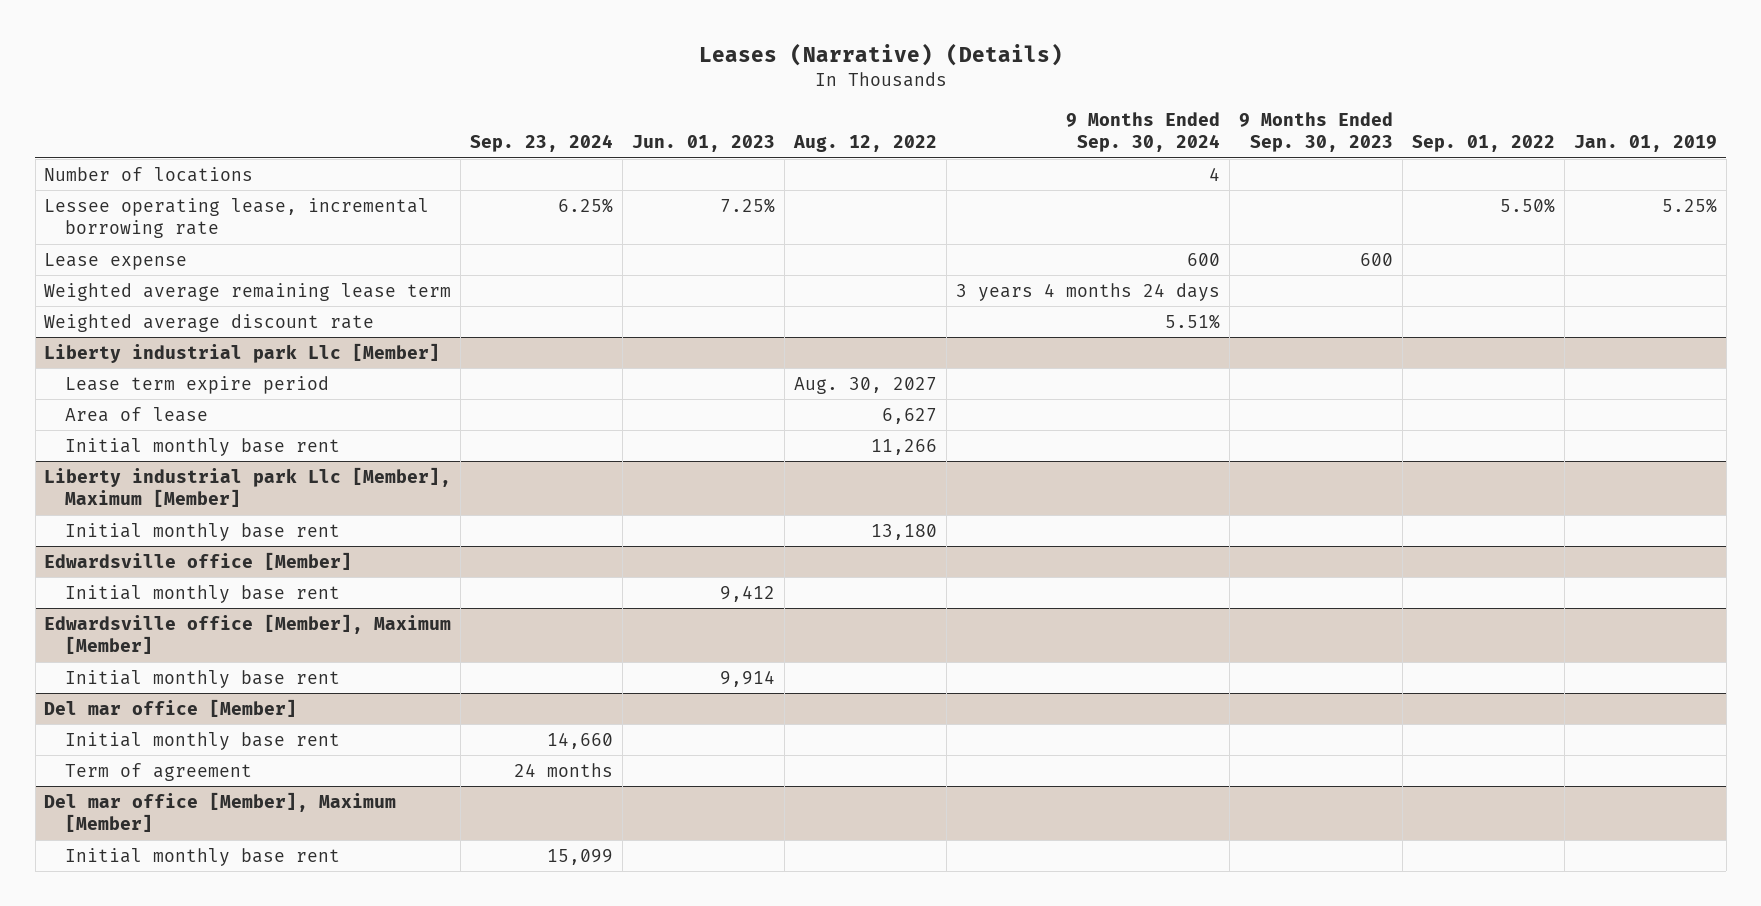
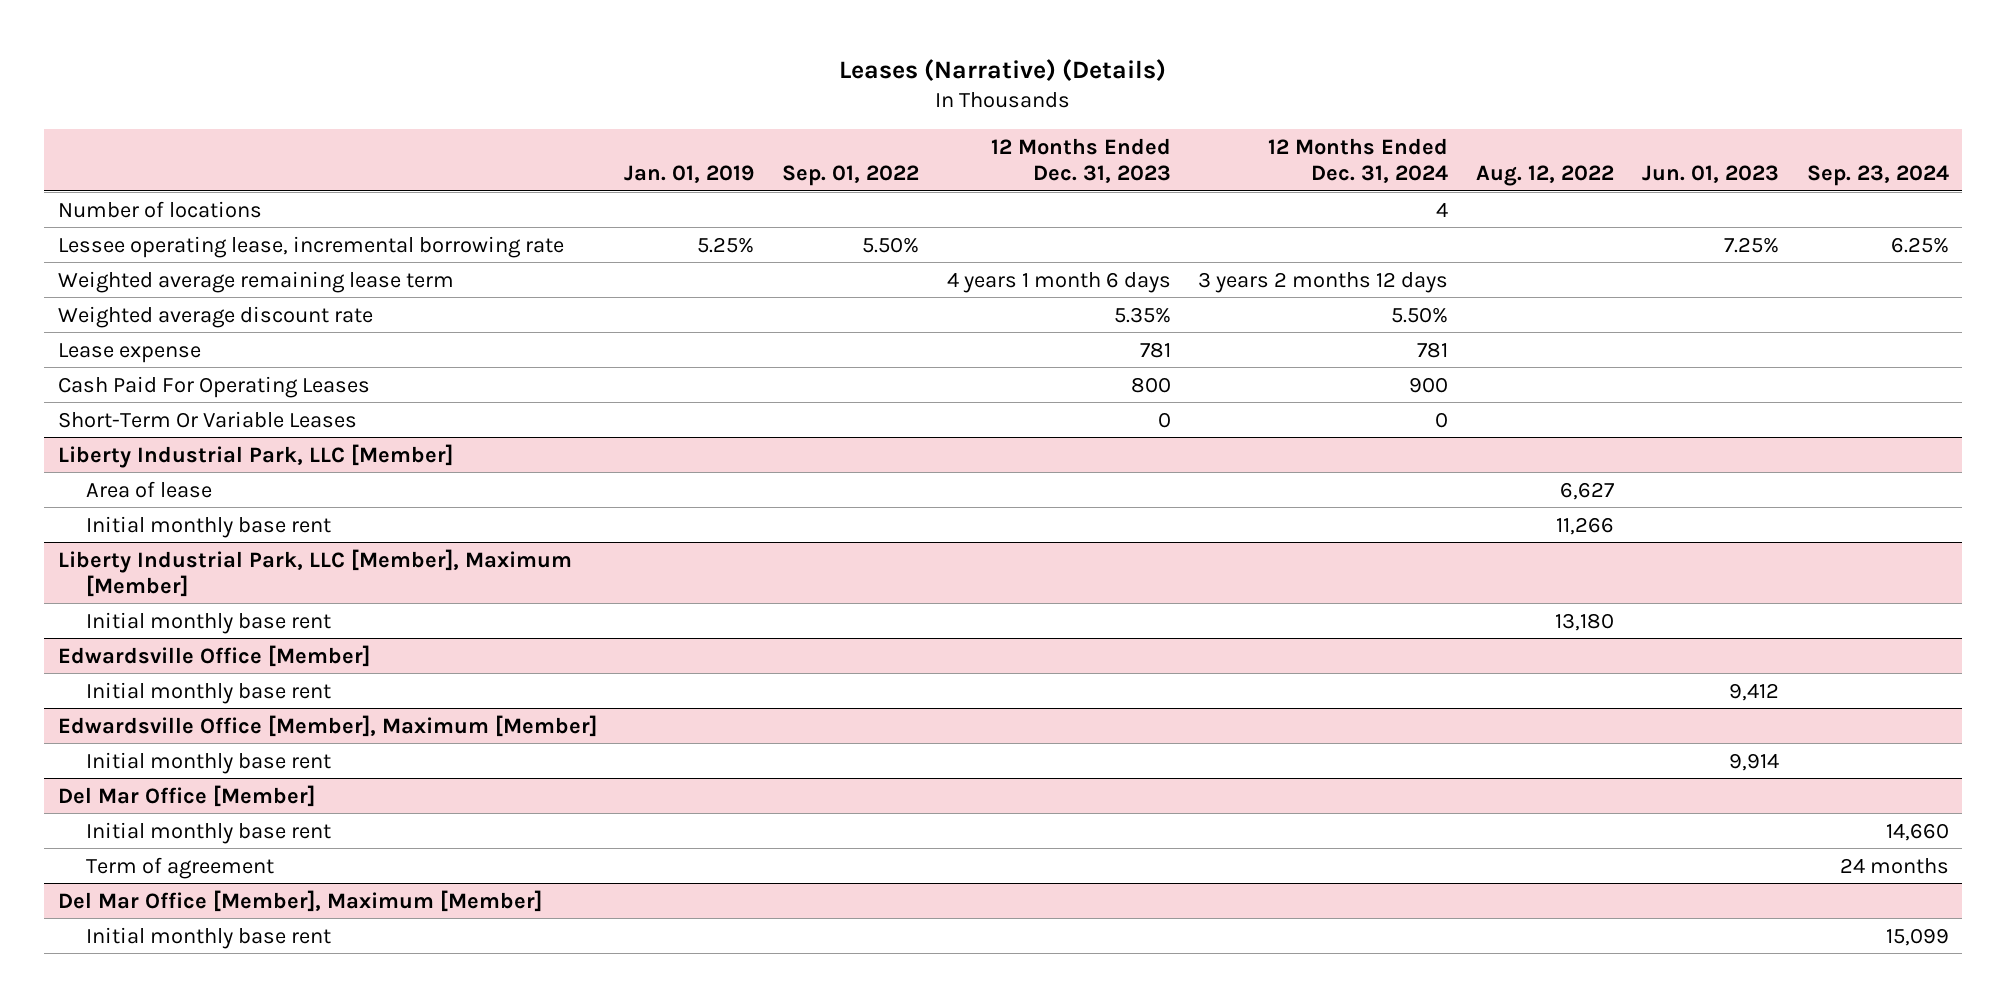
[1066,111,1221,153] 9 Months Ended Sep. 30, 2024 -> none
[1239,111,1394,153] 9 Months Ended Sep. 30, 2023 -> none
none -> [990,137,1171,183] 12 Months Ended Dec. 31, 2023
none -> [1268,137,1449,183] 12 Months Ended Dec. 31, 2024
[64,375,329,394] Lease term expire period -> none
[44,252,188,270] Lease expense -> [57,342,201,363] Lease expense
none -> [57,375,370,398] Cash Paid For Operating Leases
none -> [57,410,357,428] Short-Term Or Variable Leases
[44,342,441,363] Liberty industrial park Llc [Member] -> [57,443,453,468] Liberty Industrial Park, LLC [Member]
[44,466,452,508] Liberty industrial park Llc [Member], Maximum [Member] -> [57,548,572,597] Liberty Industrial Park, LLC [Member], Maximum [Member]
[44,551,353,570] Edwardsville office [Member] -> [57,644,370,667] Edwardsville Office [Member]
[44,613,452,655] Edwardsville office [Member], Maximum [Member] -> [57,714,597,737] Edwardsville Office [Member], Maximum [Member]
[44,698,298,717] Del mar office [Member] -> [57,784,315,807] Del Mar Office [Member]
[44,791,397,833] Del mar office [Member], Maximum [Member] -> [57,889,542,912] Del Mar Office [Member], Maximum [Member]

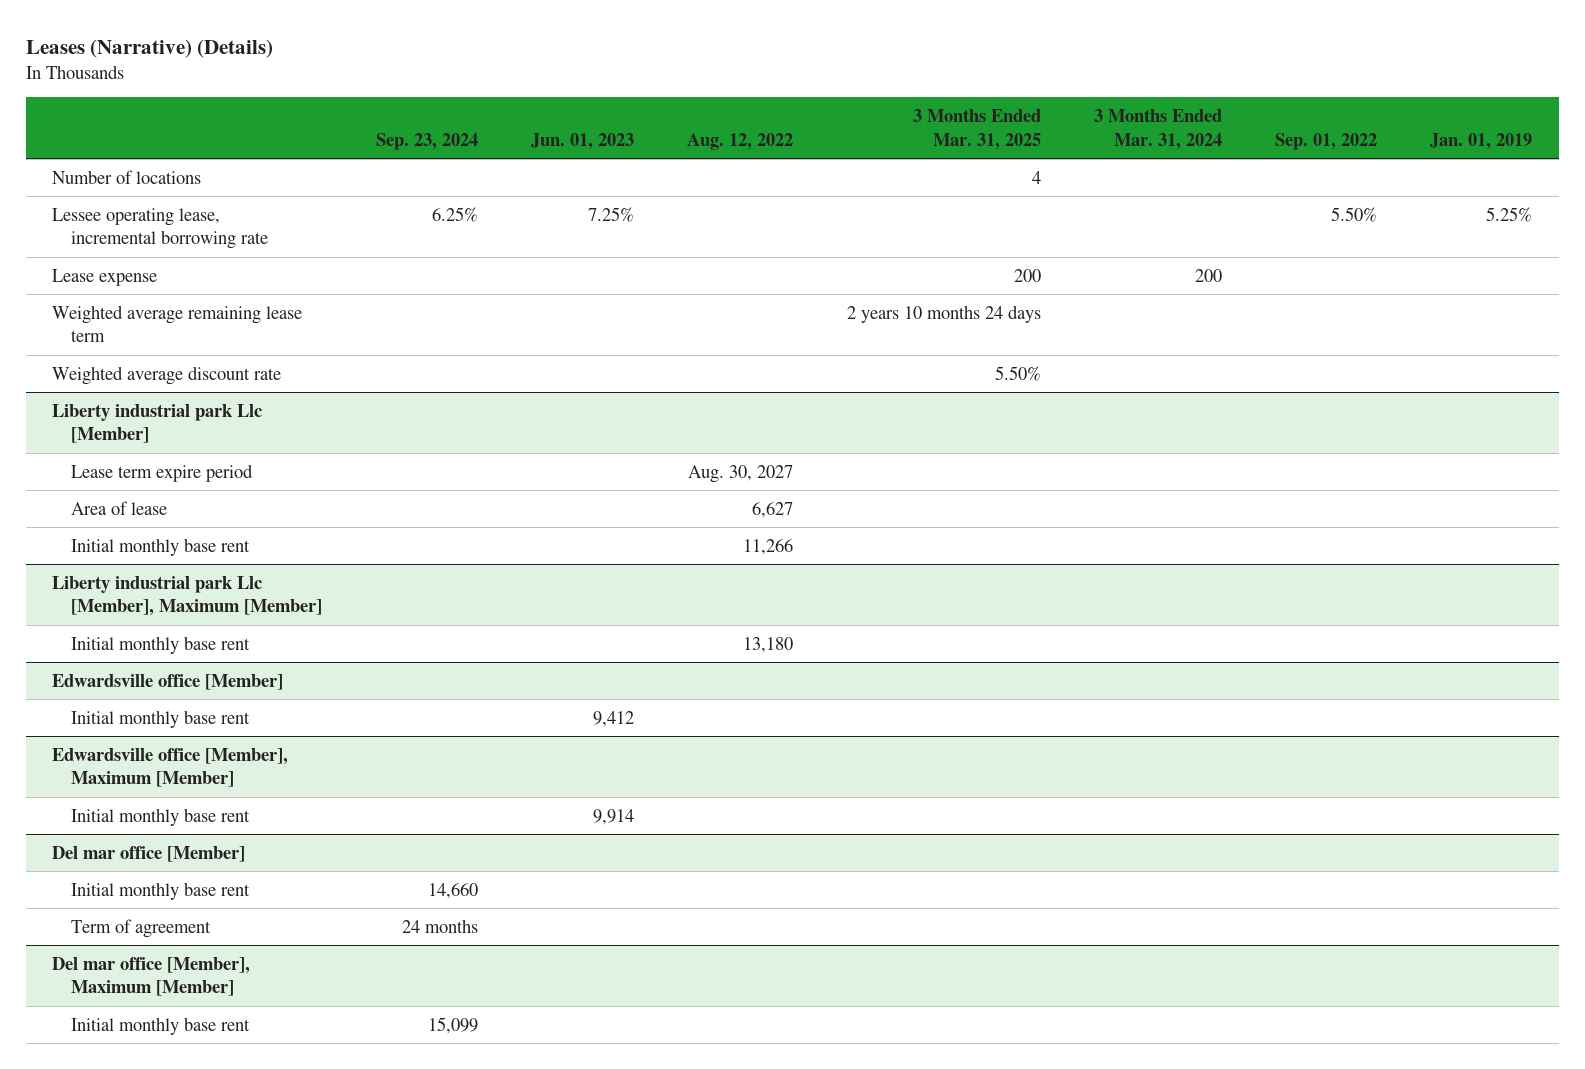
[990,137,1171,183] 12 Months Ended Dec. 31, 2023 -> none
[1268,137,1449,183] 12 Months Ended Dec. 31, 2024 -> none
none -> [912,108,1041,150] 3 Months Ended Mar. 31, 2025
none -> [1093,108,1222,150] 3 Months Ended Mar. 31, 2024
[57,342,201,363] Lease expense -> [52,268,158,286] Lease expense
[57,375,370,398] Cash Paid For Operating Leases -> none
[57,410,357,428] Short-Term Or Variable Leases -> none
[57,443,453,468] Liberty Industrial Park, LLC [Member] -> [52,403,263,444] Liberty industrial park Llc [Member]
none -> [71,463,254,482] Lease term expire period
[57,548,572,597] Liberty Industrial Park, LLC [Member], Maximum [Member] -> [52,575,323,617] Liberty industrial park Llc [Member], Maximum [Member]
[57,644,370,667] Edwardsville Office [Member] -> [52,673,284,690] Edwardsville office [Member]
[57,714,597,737] Edwardsville Office [Member], Maximum [Member] -> [52,747,289,788] Edwardsville office [Member], Maximum [Member]
[57,784,315,807] Del Mar Office [Member] -> [52,845,246,862] Del mar office [Member]
[57,889,542,912] Del Mar Office [Member], Maximum [Member] -> [52,956,251,997] Del mar office [Member], Maximum [Member]

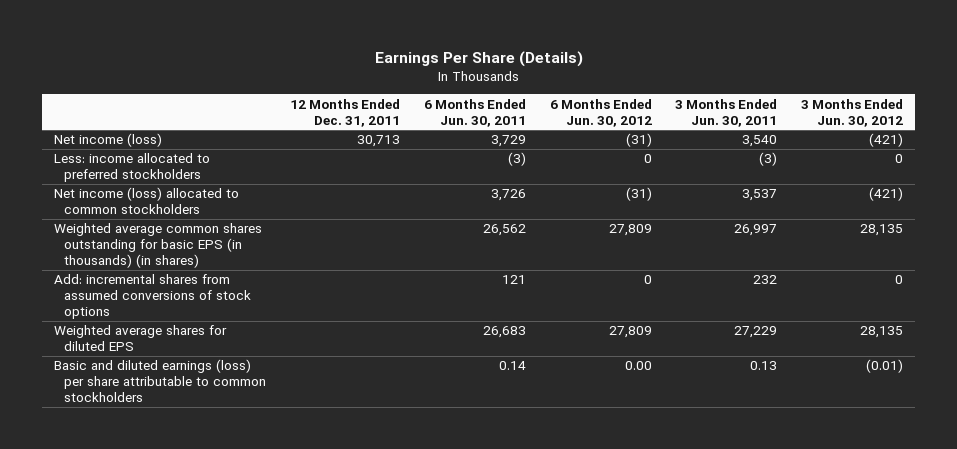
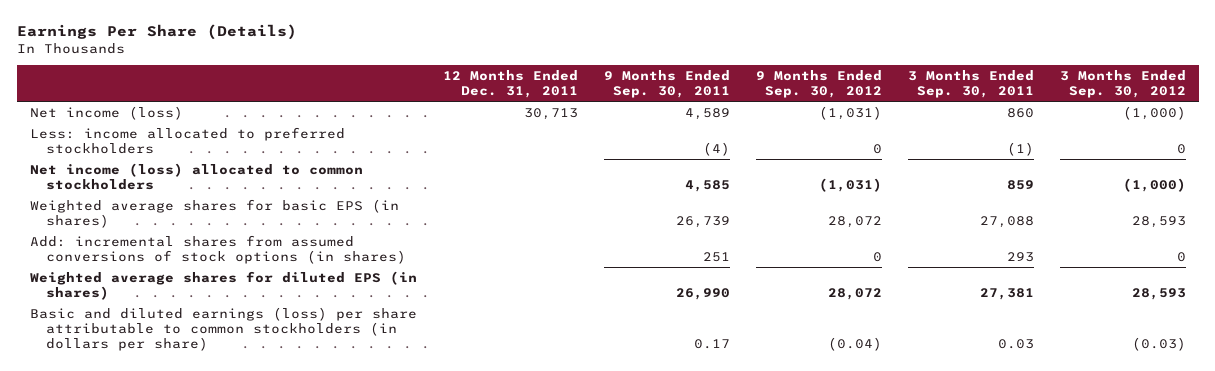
[423,98,526,127] 6 Months Ended Jun. 30, 2011 -> none
[549,98,652,127] 6 Months Ended Jun. 30, 2012 -> none
[675,98,778,127] 3 Months Ended Jun. 30, 2011 -> none
[801,98,904,127] 3 Months Ended Jun. 30, 2012 -> none
none -> [603,70,730,98] 9 Months Ended Sep. 30, 2011
none -> [755,70,882,98] 9 Months Ended Sep. 30, 2012
none -> [907,70,1034,98] 3 Months Ended Sep. 30, 2011
none -> [1059,70,1186,98] 3 Months Ended Sep. 30, 2012
[54,223,263,268] Weighted average common shares outstanding for basic EPS (in thousands) (in shares) -> [29,199,399,228] Weighted average shares for basic EPS (in shares)
[54,274,252,319] Add: incremental shares from assumed conversions of stock options -> [29,235,406,264] Add: incremental shares from assumed conversions of stock options (in shares)
[54,325,228,352] Weighted average shares for diluted EPS -> [29,271,417,300] Weighted average shares for diluted EPS (in shares)
[54,359,267,402] Basic and diluted earnings (loss) per share attributable to common stockholders -> [29,307,417,351] Basic and diluted earnings (loss) per share attributable to common stockholders (in dollars per share)

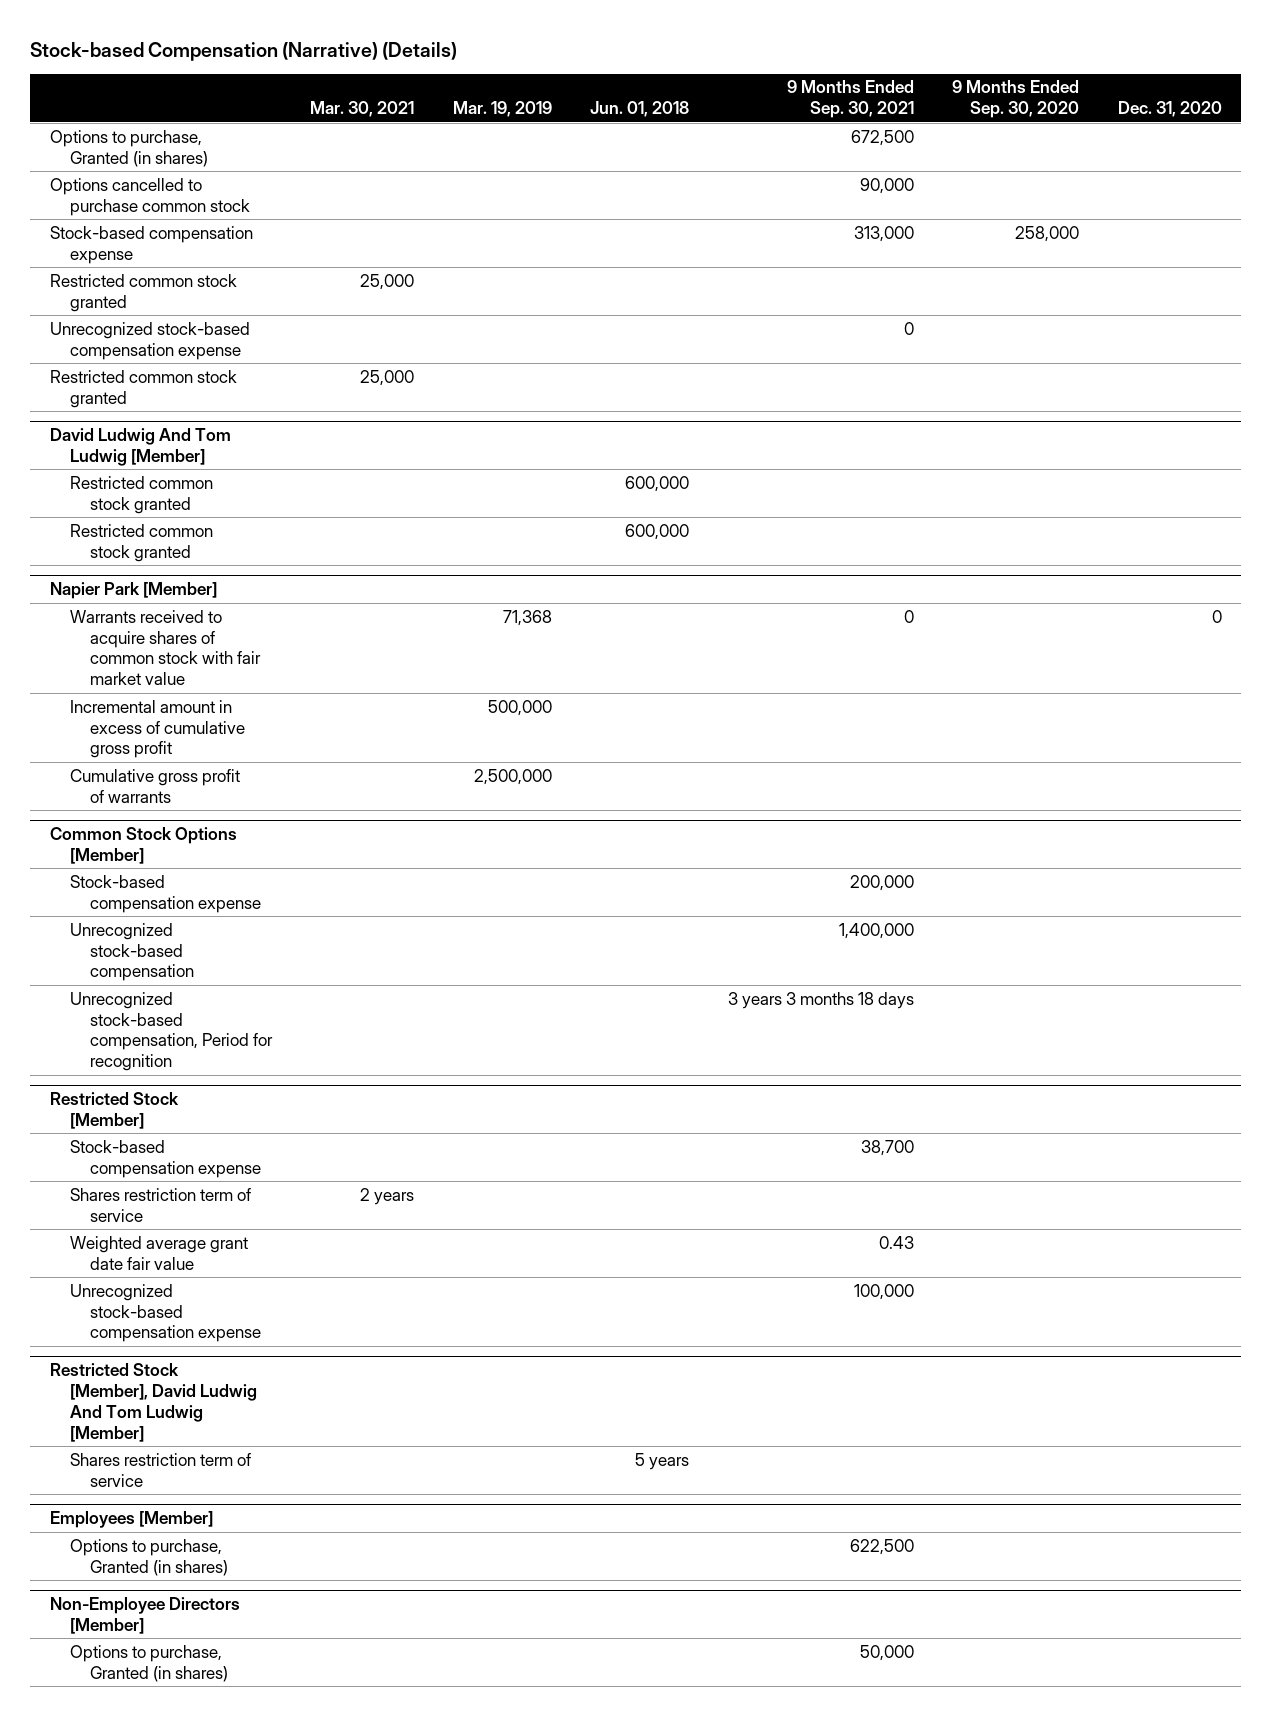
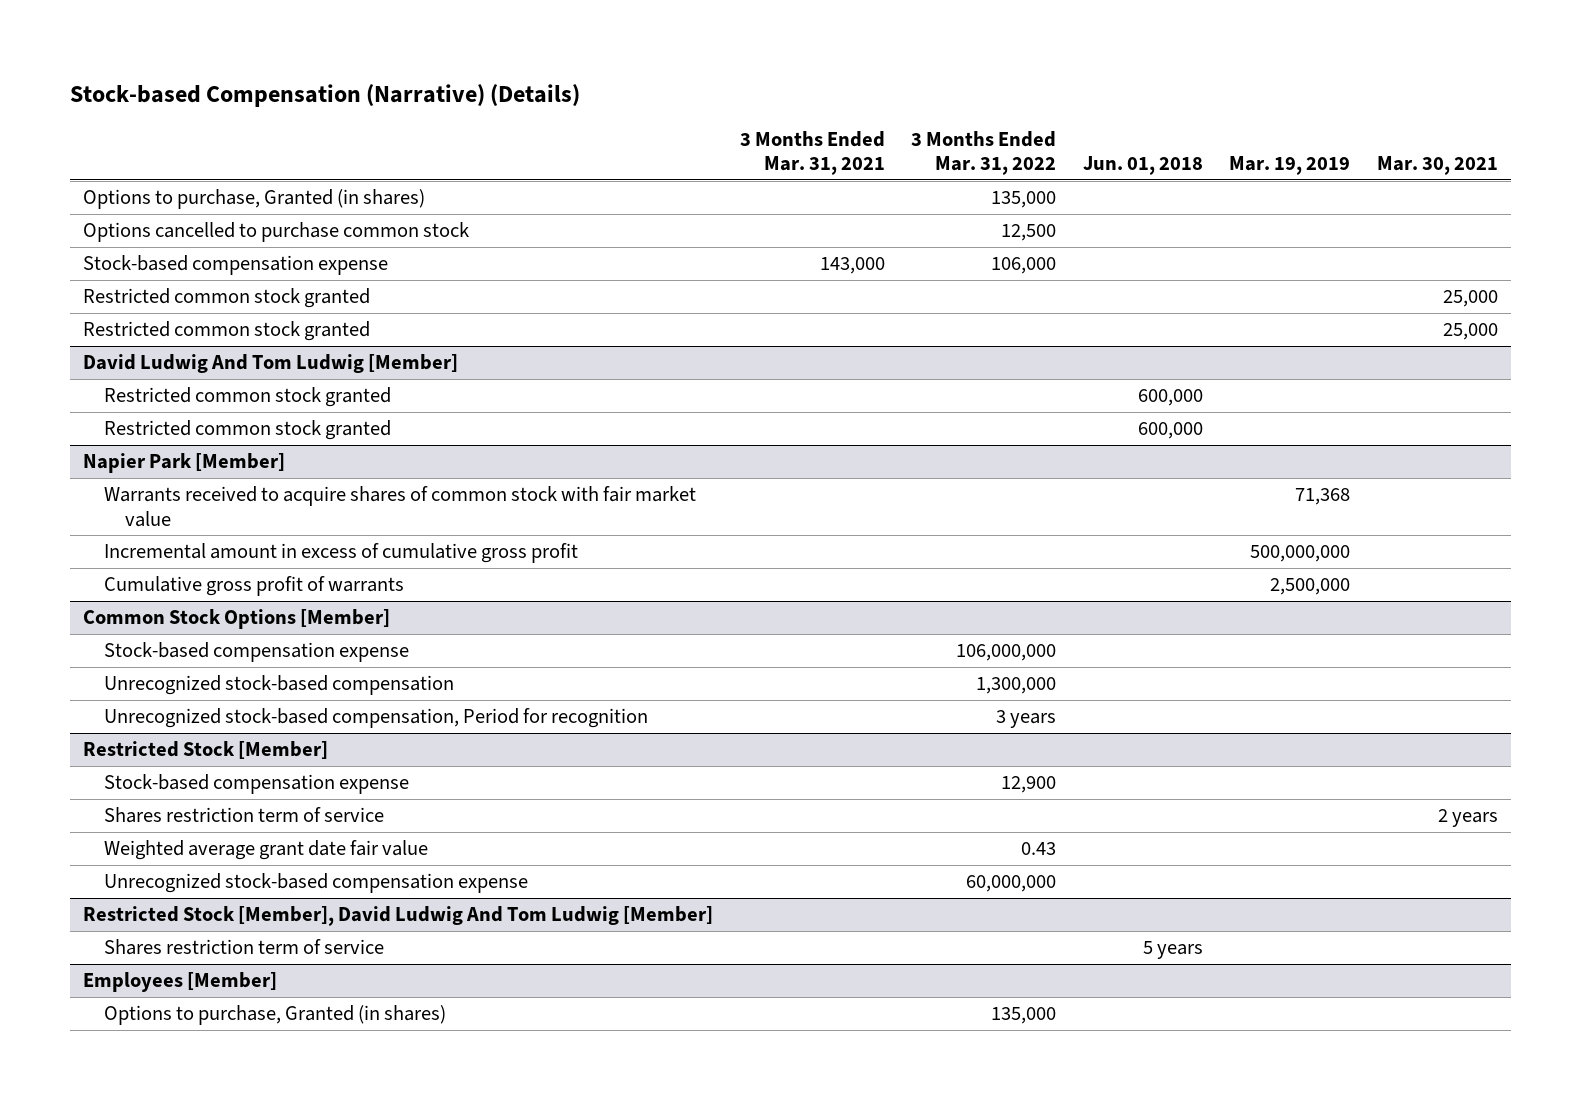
[786,80,914,119] 9 Months Ended Sep. 30, 2021 -> none
[952,80,1080,119] 9 Months Ended Sep. 30, 2020 -> none
[1117,101,1222,118] Dec. 31, 2020 -> none
none -> [739,130,885,176] 3 Months Ended Mar. 31, 2021
none -> [911,130,1057,176] 3 Months Ended Mar. 31, 2022
[49,321,250,360] Unrecognized stock-based compensation expense -> none
[487,699,552,716] 500,000 -> [1250,545,1351,563] 500,000,000
[49,1597,240,1635] Non-Employee Directors [Member] -> none
[69,1644,228,1682] Options to purchase, Granted (in shares) -> none

